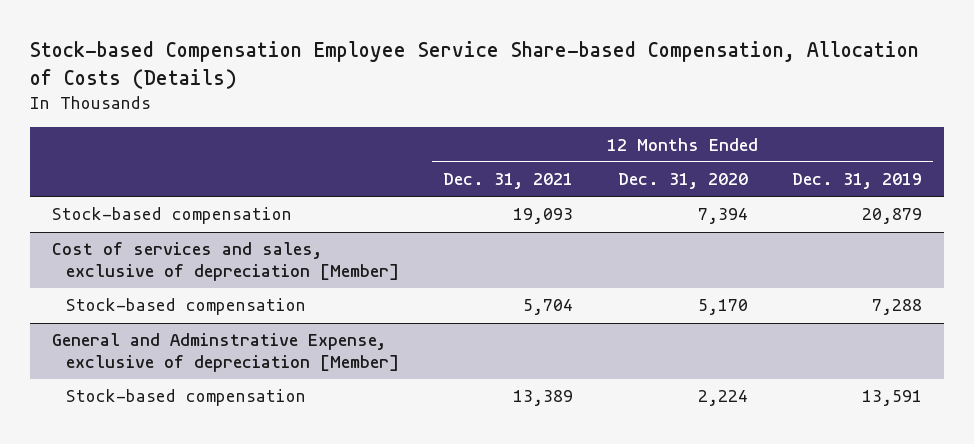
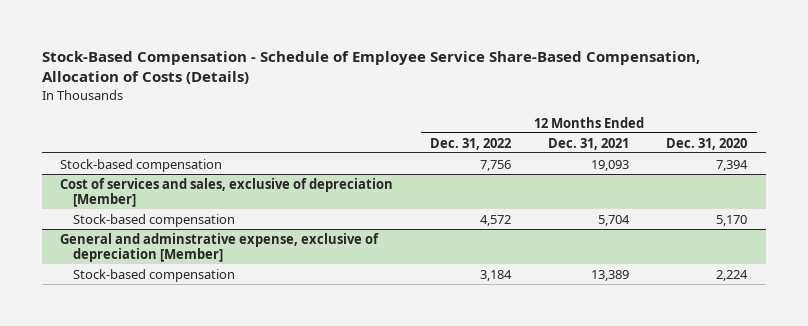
[29,41,919,90] Stock-based Compensation Employee Service Share-based Compensation, Allocation of Costs (Details) -> [41,51,700,85] Stock-Based Compensation - Schedule of Employee Service Share-Based Compensation, Allocation of Costs (Details)
[792,173,923,190] Dec. 31, 2019 -> none
none -> [430,137,512,150] Dec. 31, 2022
[51,333,400,373] General and Adminstrative Expense, exclusive of depreciation [Member] -> [60,232,380,263] General and adminstrative expense, exclusive of depreciation [Member]

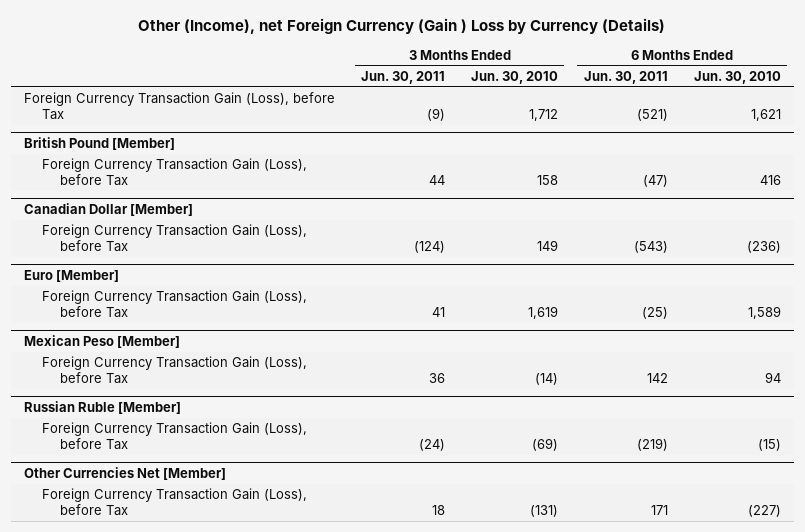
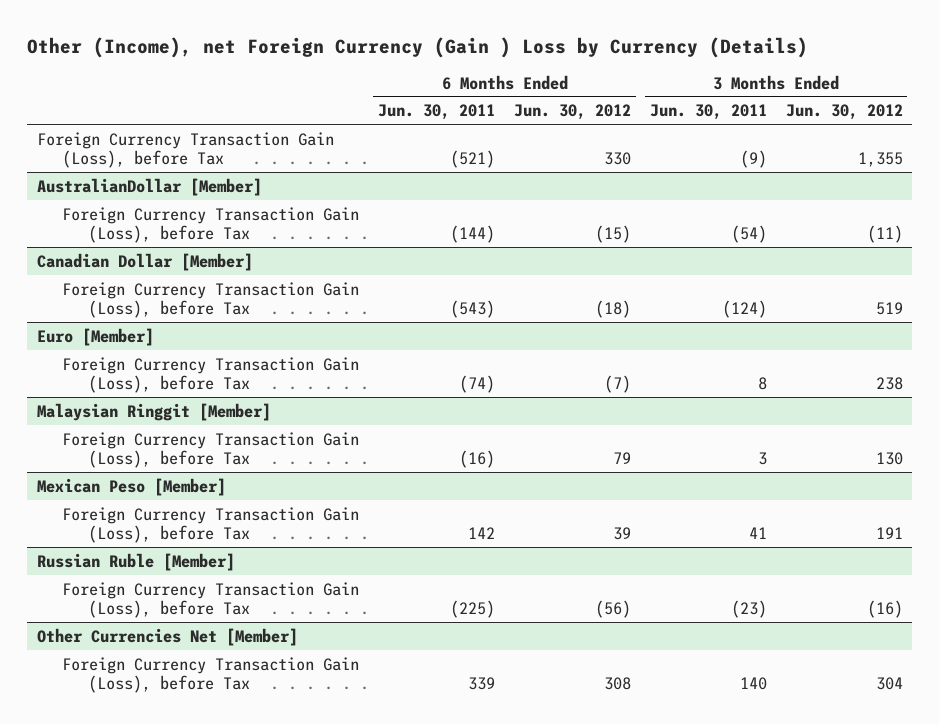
[470,70,558,84] Jun. 30, 2010 -> none
[693,70,781,84] Jun. 30, 2010 -> none
none -> [513,104,631,121] Jun. 30, 2012
none -> [785,104,903,121] Jun. 30, 2012
[24,137,176,151] British Pound [Member] -> none
none -> [36,177,262,196] AustralianDollar [Member]
[429,175,446,186] 44 -> [730,225,767,244] (54)
[642,175,668,188] (47) -> [450,225,496,244] (144)
[432,307,446,318] 41 -> [757,377,767,391] 8
[641,307,668,320] (25) -> [459,375,496,394] (74)
none -> [36,402,271,421] Malaysian Ringgit [Member]
none -> [62,431,360,469] Foreign Currency Transaction Gain (Loss), before Tax
[429,373,446,384] 36 -> [748,527,767,540] 41
[419,439,446,452] (24) -> [730,600,767,619] (23)
[636,438,668,452] (219) -> [450,600,496,619] (225)
[432,505,446,516] 18 -> [739,677,767,691] 140
[650,505,668,516] 171 -> [468,677,496,691] 339

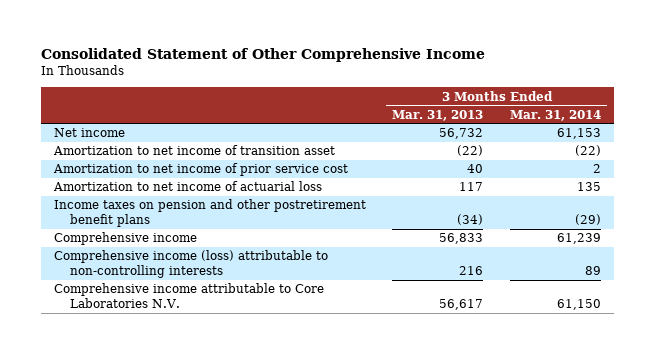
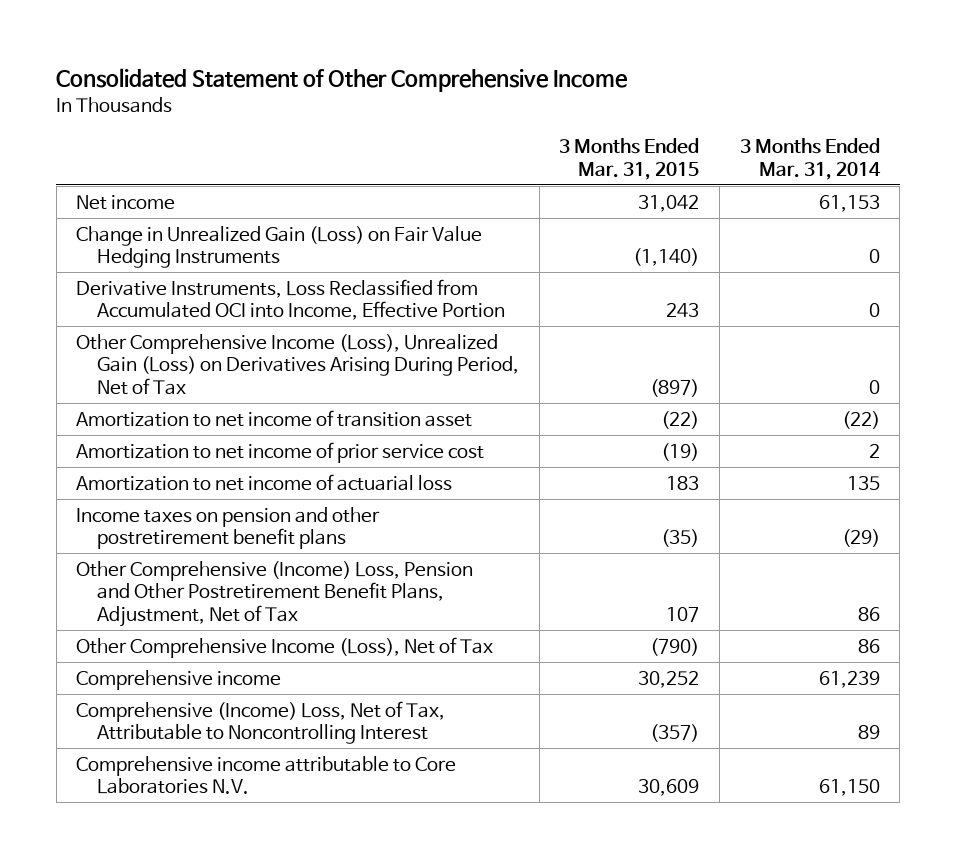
[392,109,484,121] Mar. 31, 2013 -> none
none -> [559,138,700,180] 3 Months Ended Mar. 31, 2015
none -> [76,225,483,269] Change in Unrealized Gain (Loss) on Fair Value Hedging Instruments
none -> [76,278,506,321] Derivative Instruments, Loss Reclassified from Accumulated OCI into Income, Effective Portion
none -> [76,333,520,396] Other Comprehensive Income (Loss), Unrealized Gain (Loss) on Derivatives Arising During Period, Net of Tax
none -> [76,560,474,628] Other Comprehensive (Income) Loss, Pension and Other Postretirement Benefit Plans, Adjustment, Net of Tax
none -> [76,636,494,658] Other Comprehensive Income (Loss), Net of Tax
[53,250,328,278] Comprehensive income (loss) attributable to non-controlling interests -> [76,700,446,745] Comprehensive (Income) Loss, Net of Tax, Attributable to Noncontrolling Interest

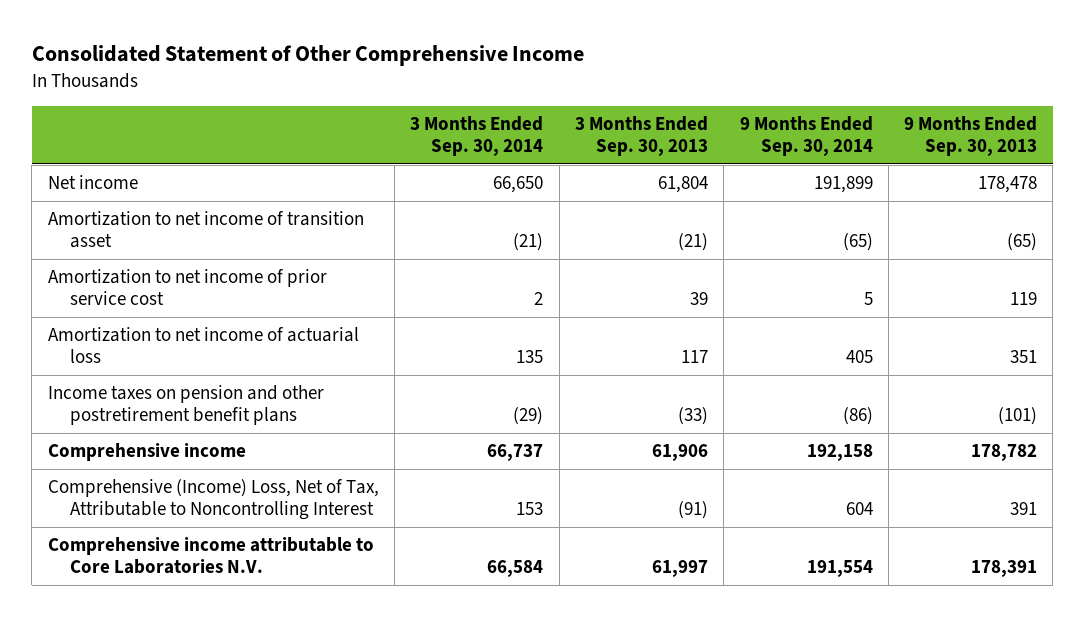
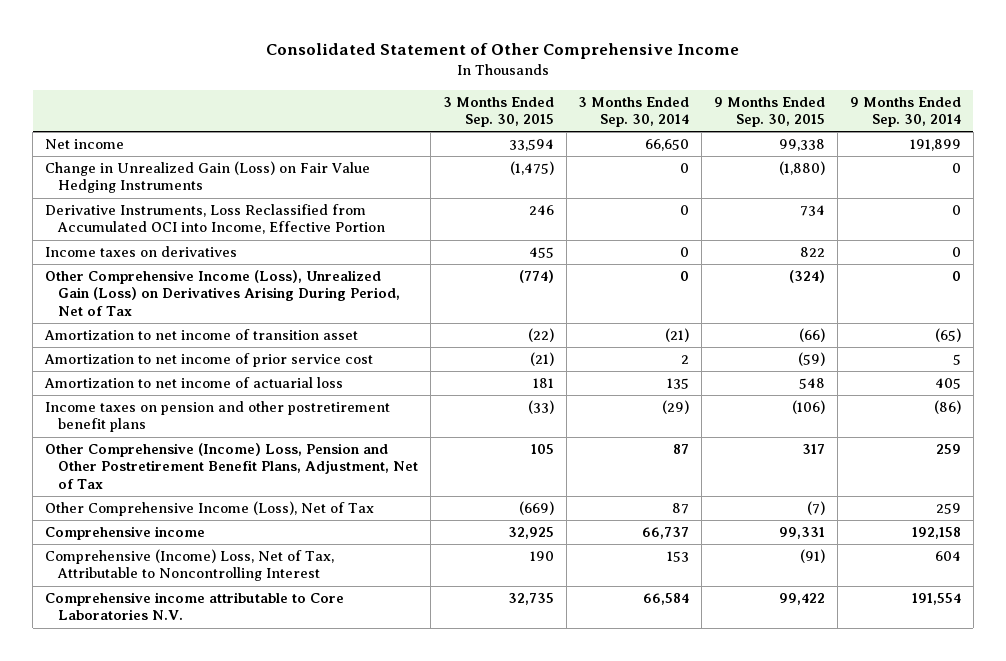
[574,115,708,157] 3 Months Ended Sep. 30, 2013 -> none
[904,115,1038,157] 9 Months Ended Sep. 30, 2013 -> none
none -> [442,97,554,128] 3 Months Ended Sep. 30, 2015
none -> [714,97,826,128] 9 Months Ended Sep. 30, 2015
none -> [45,161,371,194] Change in Unrealized Gain (Loss) on Fair Value Hedging Instruments
none -> [45,204,386,235] Derivative Instruments, Loss Reclassified from Accumulated OCI into Income, Effective Portion
none -> [45,246,238,258] Income taxes on derivatives
none -> [45,270,401,316] Other Comprehensive Income (Loss), Unrealized Gain (Loss) on Derivatives Arising During Period, Net of Tax
none -> [45,443,419,489] Other Comprehensive (Income) Loss, Pension and Other Postretirement Benefit Plans, Adjustment, Net of Tax
none -> [45,501,375,517] Other Comprehensive Income (Loss), Net of Tax

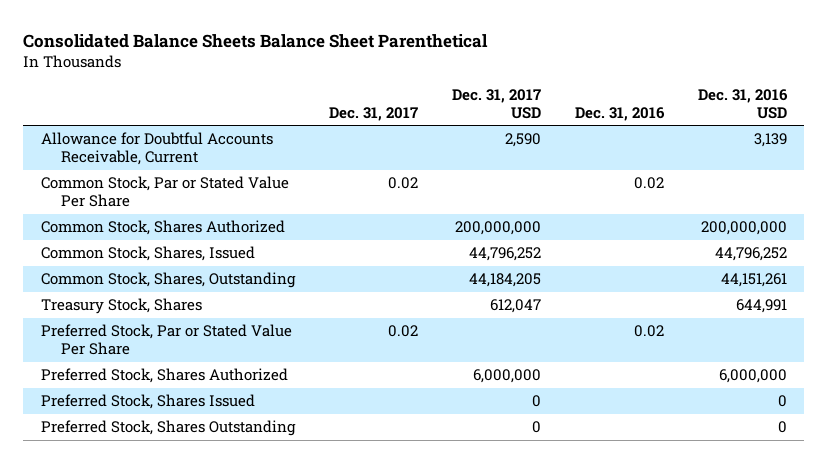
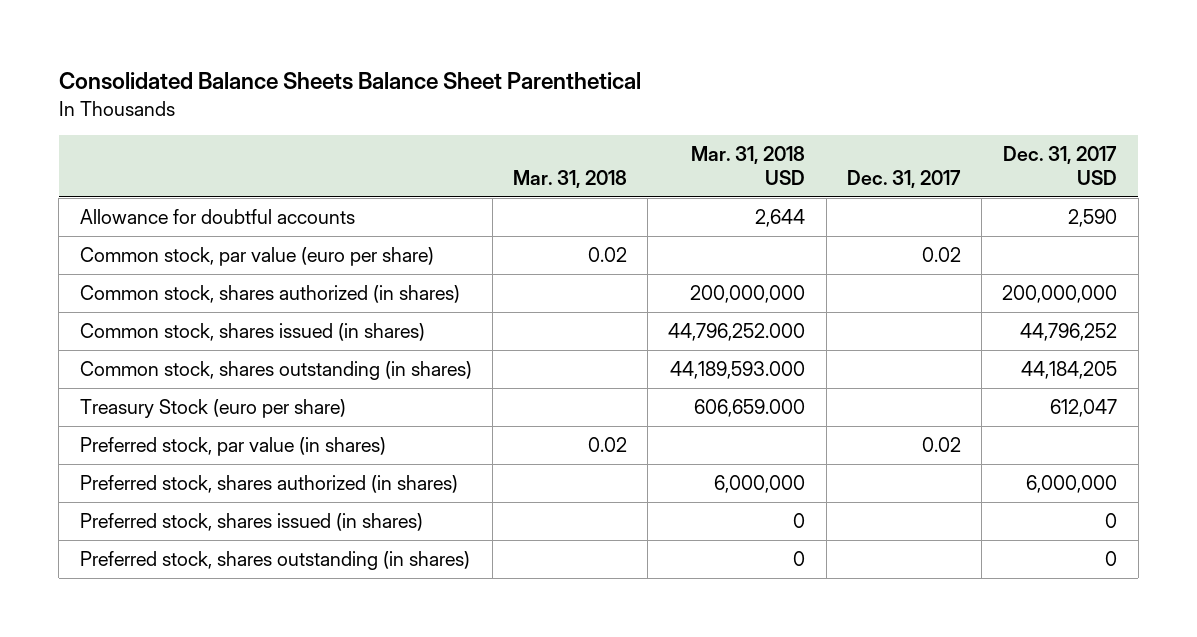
[574,106,665,121] Dec. 31, 2016 -> none
[697,88,788,119] Dec. 31, 2016 USD -> none
none -> [512,170,627,189] Mar. 31, 2018
none -> [691,146,806,186] Mar. 31, 2018 USD
[40,132,273,166] Allowance for Doubtful Accounts Receivable, Current -> [79,208,355,224] Allowance for doubtful accounts
[40,176,289,208] Common Stock, Par or Stated Value Per Share -> [79,246,434,266] Common stock, par value (euro per share)
[40,220,285,236] Common Stock, Shares Authorized -> [79,284,460,303] Common stock, shares authorized (in shares)
[40,246,255,262] Common Stock, Shares, Issued -> [79,322,425,341] Common stock, shares issued (in shares)
[40,272,296,289] Common Stock, Shares, Outstanding -> [79,360,472,380] Common stock, shares outstanding (in shares)
[40,298,202,315] Treasury Stock, Shares -> [79,398,346,418] Treasury Stock (euro per share)
[40,324,292,356] Preferred Stock, Par or Stated Value Per Share -> [79,436,386,456] Preferred stock, par value (in shares)
[40,368,288,384] Preferred Stock, Shares Authorized -> [79,474,458,493] Preferred stock, shares authorized (in shares)
[40,394,255,410] Preferred Stock, Shares Issued -> [79,512,423,531] Preferred stock, shares issued (in shares)
[40,420,296,437] Preferred Stock, Shares Outstanding -> [79,550,470,570] Preferred stock, shares outstanding (in shares)

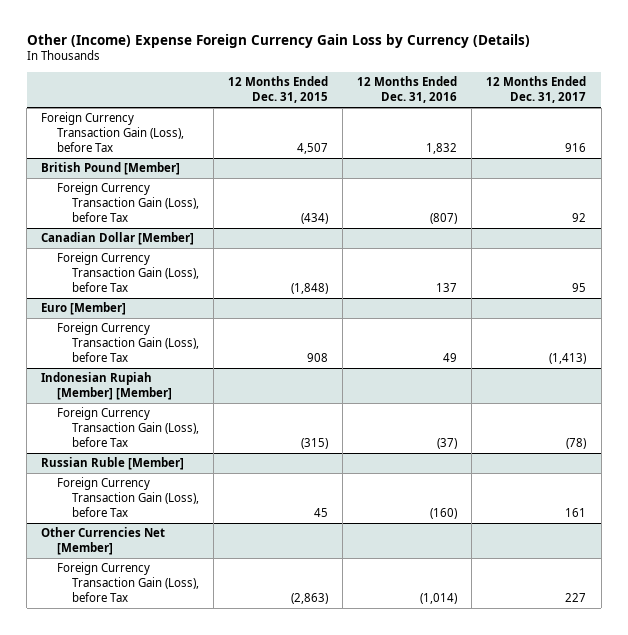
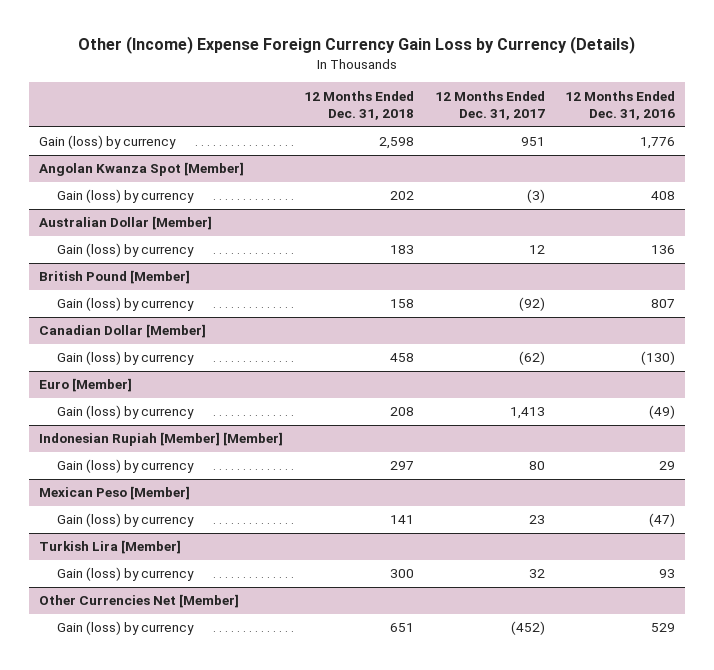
[228,76,329,104] 12 Months Ended Dec. 31, 2015 -> none
none -> [303,90,414,121] 12 Months Ended Dec. 31, 2018
[41,112,184,153] Foreign Currency Transaction Gain (Loss), before Tax -> [39,135,177,150] Gain (loss) by currency
[426,143,458,155] 1,832 -> [640,137,676,150] 1,776
[565,143,587,153] 916 -> [520,137,545,147] 951
none -> [39,162,245,177] Angolan Kwanza Spot [Member]
none -> [56,189,194,204] Gain (loss) by currency
none -> [39,216,213,231] Australian Dollar [Member]
none -> [56,243,194,258] Gain (loss) by currency
[56,182,200,223] Foreign Currency Transaction Gain (Loss), before Tax -> [56,297,194,312] Gain (loss) by currency
[430,213,458,225] (807) -> [651,299,676,309] 807
[572,213,587,223] 92 -> [518,297,545,312] (92)
[56,252,200,293] Foreign Currency Transaction Gain (Loss), before Tax -> [56,351,194,366] Gain (loss) by currency
[436,283,458,293] 137 -> [641,351,676,366] (130)
[572,283,587,293] 95 -> [518,351,545,366] (62)
[56,322,200,363] Foreign Currency Transaction Gain (Loss), before Tax -> [56,405,194,420] Gain (loss) by currency
[443,353,458,363] 49 -> [649,405,676,420] (49)
[549,353,587,365] (1,413) -> [509,407,545,420] 1,413
[41,457,185,471] Russian Ruble [Member] -> none
[56,407,200,448] Foreign Currency Transaction Gain (Loss), before Tax -> [56,459,194,474] Gain (loss) by currency
[437,438,458,450] (37) -> [659,461,676,471] 29
[566,438,587,450] (78) -> [528,461,545,471] 80
none -> [39,486,191,501] Mexican Peso [Member]
[56,477,200,518] Foreign Currency Transaction Gain (Loss), before Tax -> [56,513,194,528] Gain (loss) by currency
[430,508,458,520] (160) -> [649,513,676,528] (47)
[565,508,587,518] 161 -> [528,515,545,525] 23
none -> [39,540,182,555] Turkish Lira [Member]
none -> [56,567,194,582] Gain (loss) by currency
[56,562,200,603] Foreign Currency Transaction Gain (Loss), before Tax -> [56,621,194,636] Gain (loss) by currency
[420,593,458,605] (1,014) -> [651,623,676,633] 529
[565,593,587,603] 227 -> [510,621,545,636] (452)

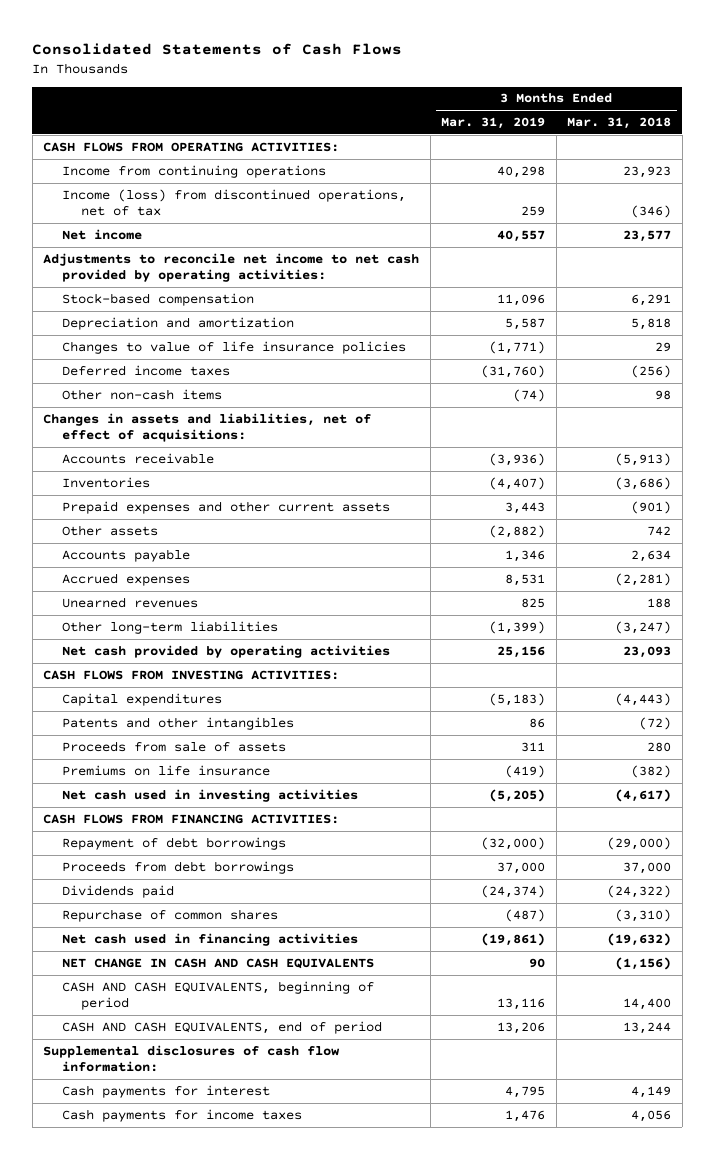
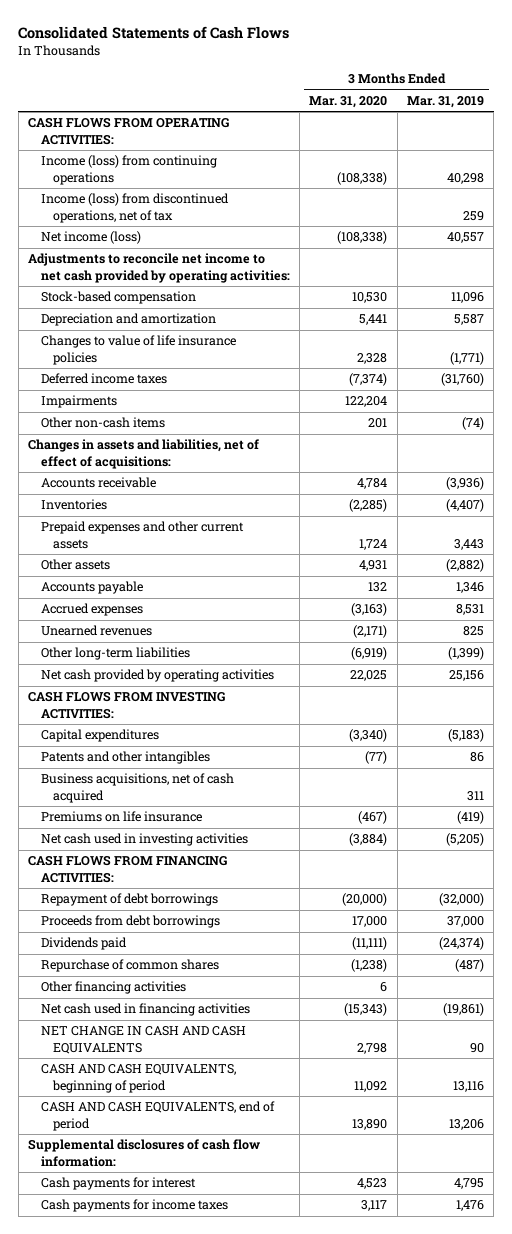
[567,116,672,129] Mar. 31, 2018 -> none
none -> [309,95,388,108] Mar. 31, 2020
[62,164,327,178] Income from continuing operations -> [40,155,217,185] Income (loss) from continuing operations
[62,228,143,240] Net income -> [40,231,141,245] Net income (loss)
none -> [40,395,117,409] Impairments
[62,740,287,752] Proceeds from sale of assets -> [40,773,234,803] Business acquisitions, net of cash acquired
none -> [40,981,186,995] Other financing activities

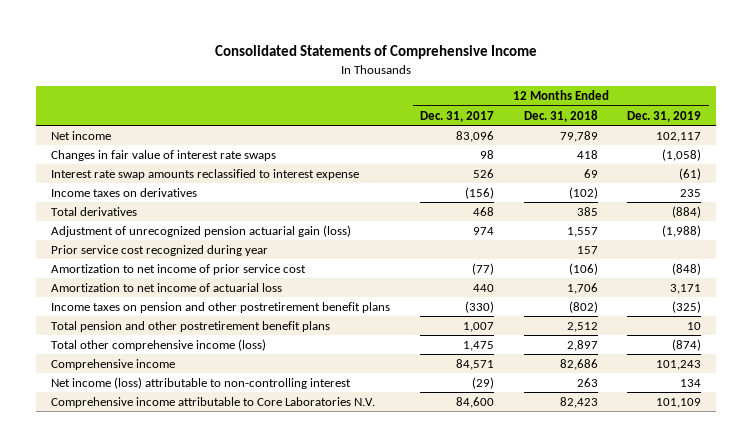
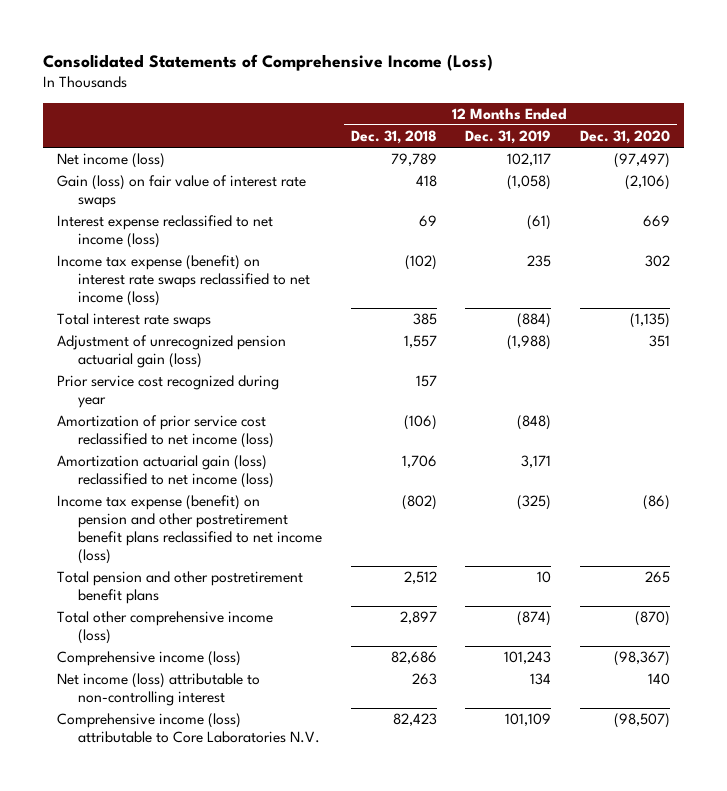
[215,45,538,60] Consolidated Statements of Comprehensive Income -> [43,53,494,71] Consolidated Statements of Comprehensive Income (Loss)
[419,110,494,122] Dec. 31, 2017 -> none
none -> [579,130,670,145] Dec. 31, 2020
[51,130,112,140] Net income -> [57,153,166,169] Net income (loss)
[51,149,277,161] Changes in fair value of interest rate swaps -> [57,175,307,209] Gain (loss) on fair value of interest rate swaps
[51,168,360,180] Interest rate swap amounts reclassified to interest expense -> [57,215,274,249] Interest expense reclassified to net income (loss)
[51,187,198,197] Income taxes on derivatives -> [57,255,311,307] Income tax expense (benefit) on interest rate swaps reclassified to net income (loss)
[51,206,138,216] Total derivatives -> [57,313,212,329] Total interest rate swaps
[51,263,307,275] Amortization to net income of prior service cost -> [57,415,275,449] Amortization of prior service cost reclassified to net income (loss)
[51,282,283,292] Amortization to net income of actuarial loss -> [57,455,275,489] Amortization actuarial gain (loss) reclassified to net income (loss)
[51,301,391,313] Income taxes on pension and other postretirement benefit plans -> [57,495,323,565] Income tax expense (benefit) on pension and other postretirement benefit plans reclassified to net income (loss)
[51,358,176,370] Comprehensive income -> [57,651,242,667] Comprehensive income (loss)
[51,396,376,408] Comprehensive income attributable to Core Laboratories N.V. -> [57,713,321,744] Comprehensive income (loss) attributable to Core Laboratories N.V.

